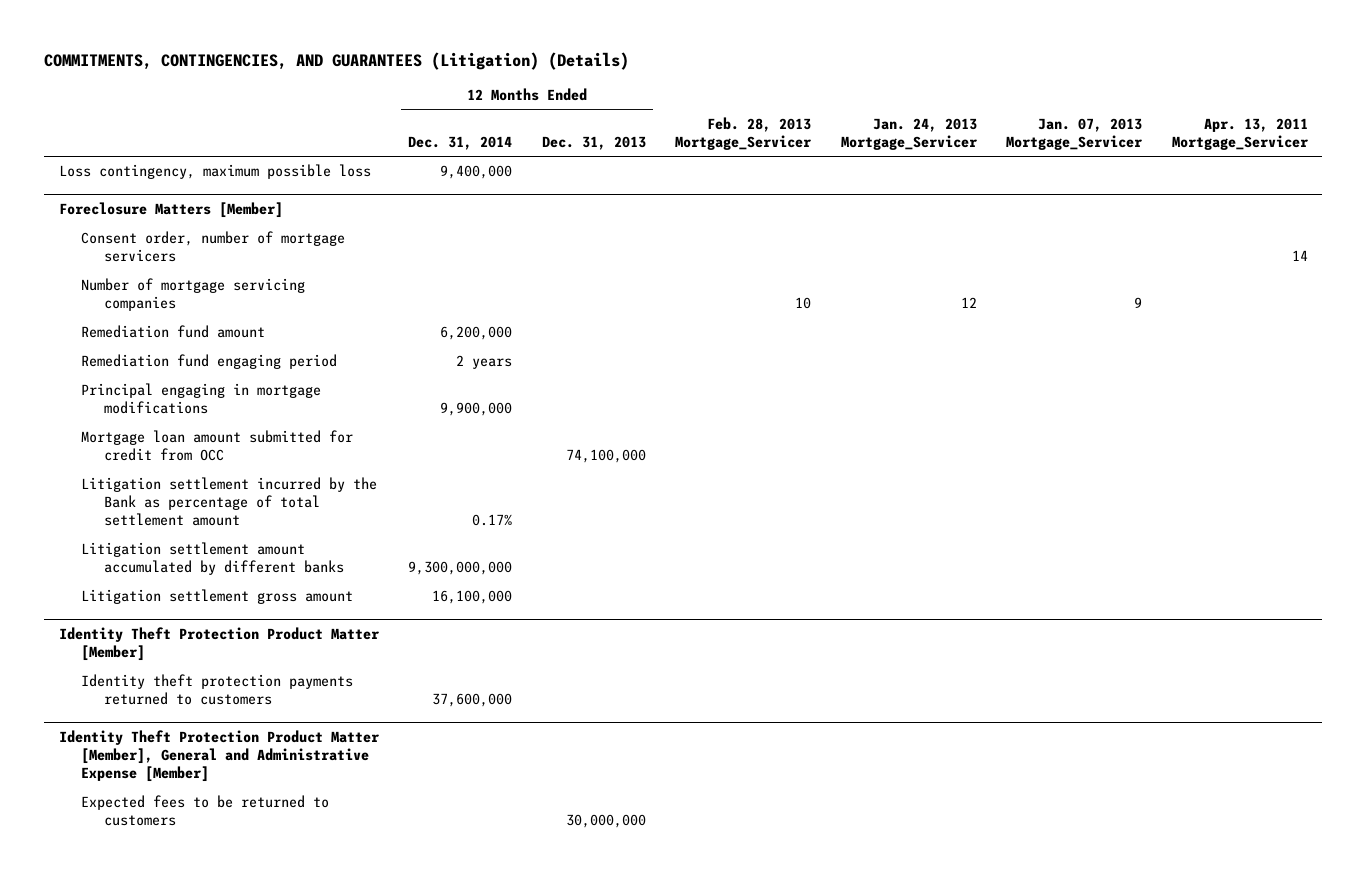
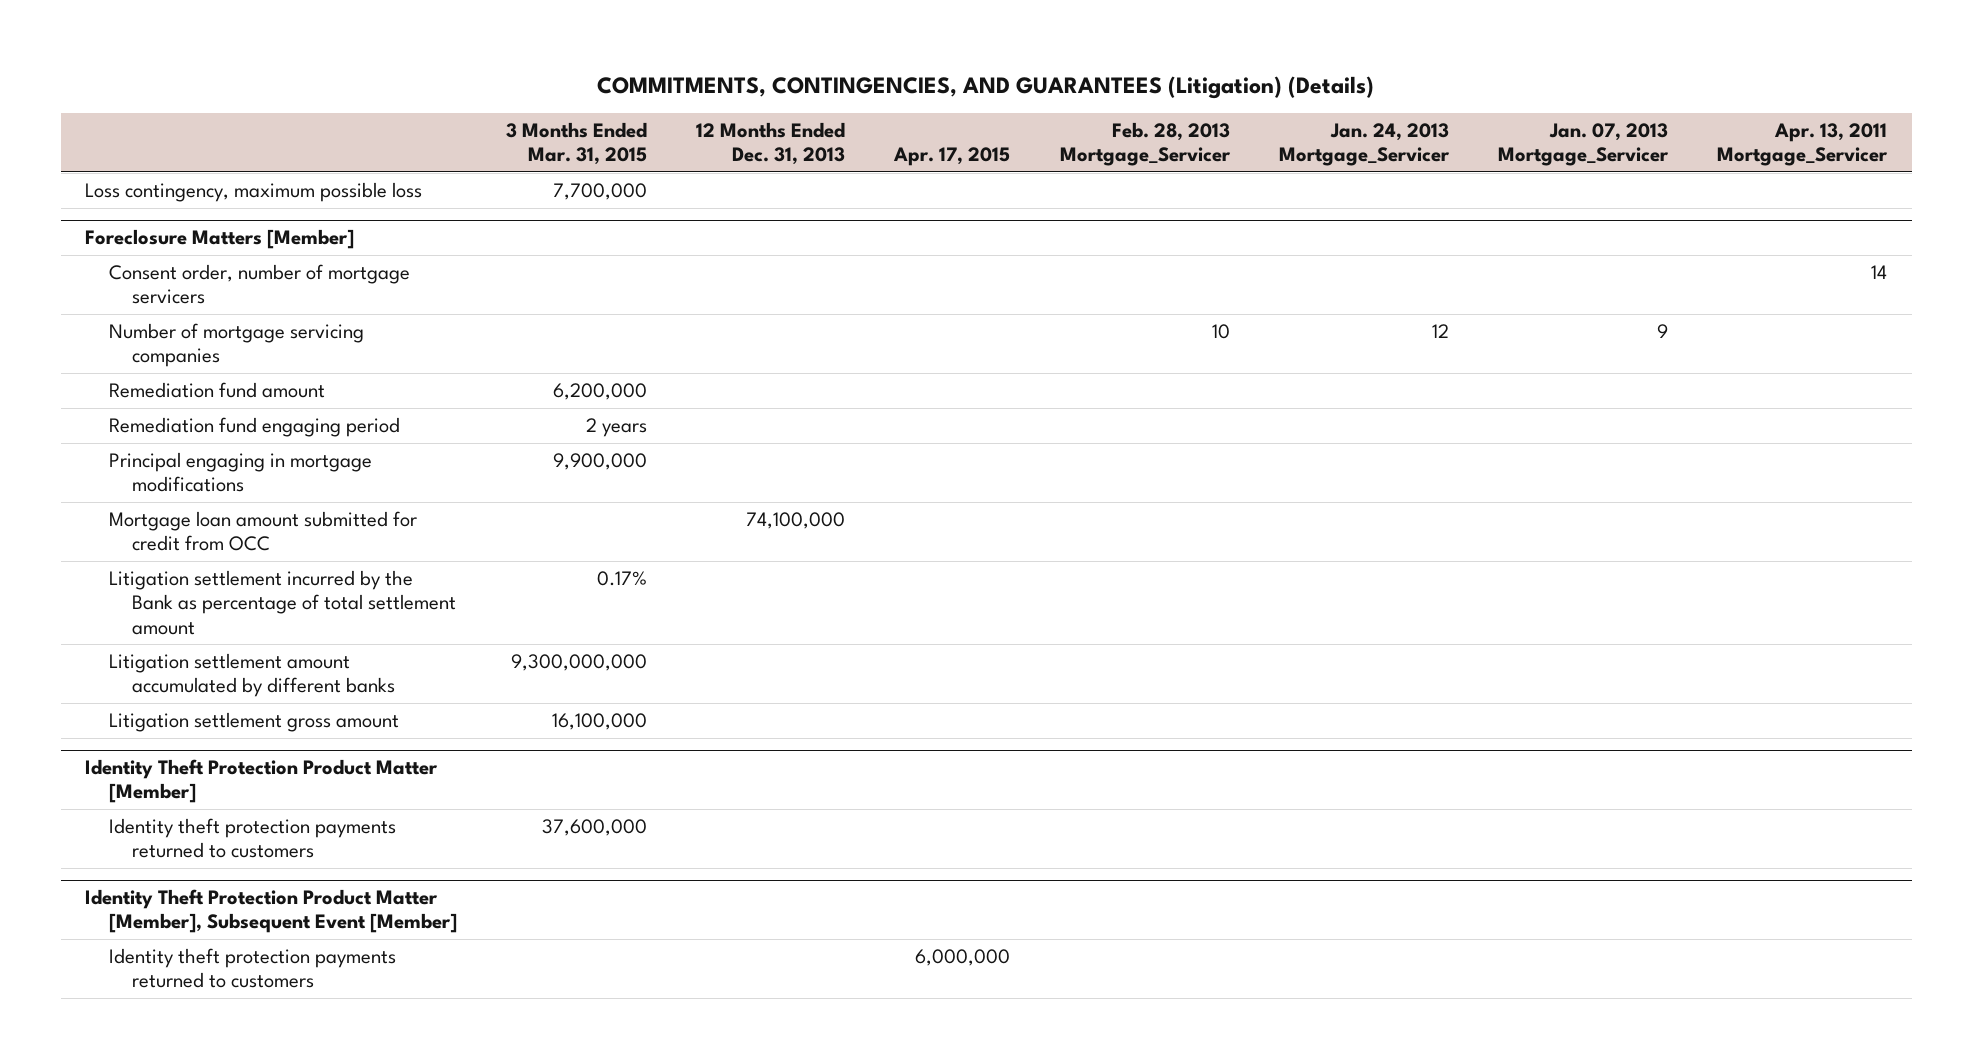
[408,136,513,151] Dec. 31, 2014 -> none
none -> [505,122,647,166] 3 Months Ended Mar. 31, 2015
none -> [893,147,1011,167] Apr. 17, 2015
[58,730,380,783] Identity Theft Protection Product Matter [Member], General and Administrative Expense [Member] -> none
[81,795,330,827] Expected fees to be returned to customers -> none
none -> [85,889,457,934] Identity Theft Protection Product Matter [Member], Subsequent Event [Member]
none -> [108,948,396,989] Identity theft protection payments returned to customers

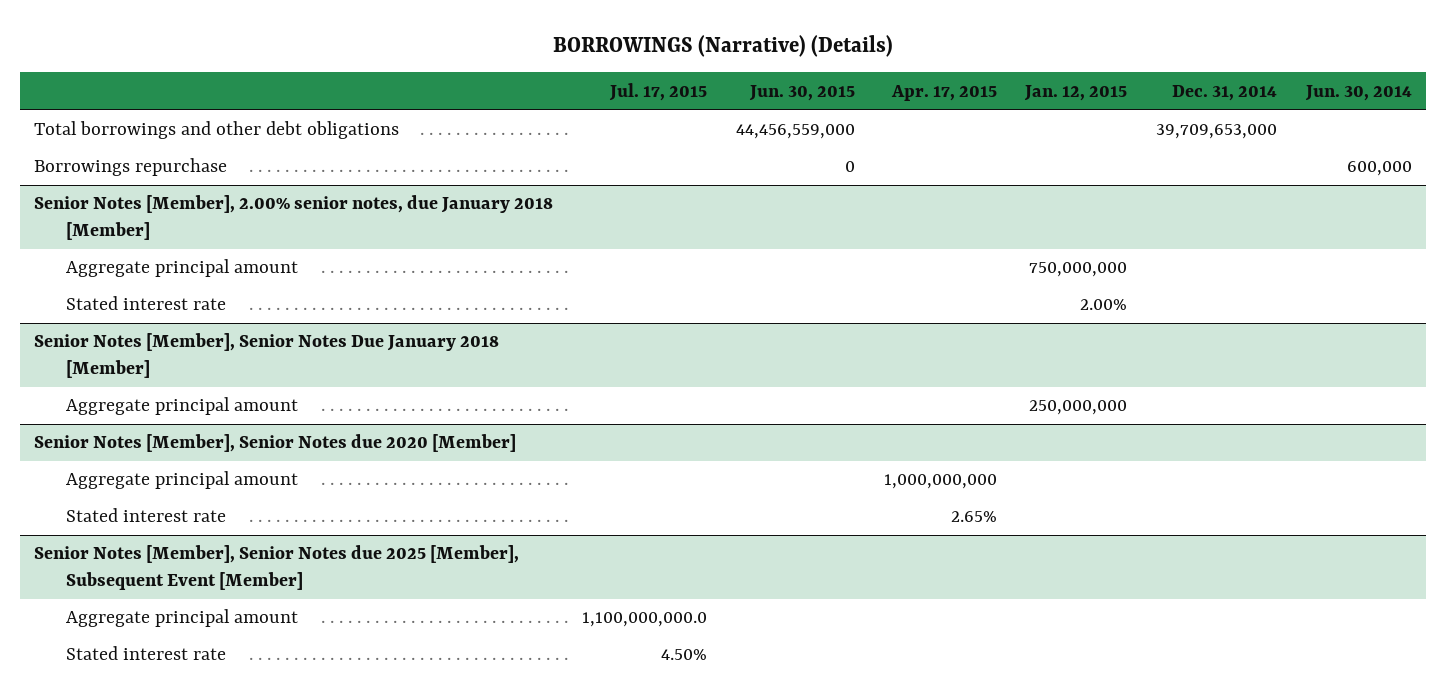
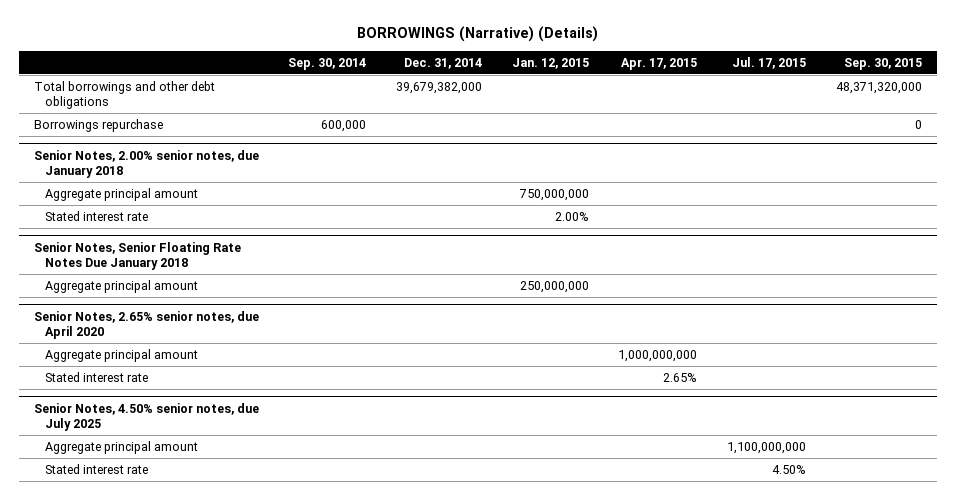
[748,84,855,101] Jun. 30, 2015 -> none
[1304,84,1412,101] Jun. 30, 2014 -> none
none -> [288,57,367,70] Sep. 30, 2014
none -> [843,57,922,70] Sep. 30, 2015
[1156,124,1278,140] 39,709,653,000 -> [396,81,483,94] 39,679,382,000
[34,195,554,240] Senior Notes [Member], 2.00% senior notes, due January 2018 [Member] -> [33,149,259,179] Senior Notes, 2.00% senior notes, due January 2018
[34,333,500,378] Senior Notes [Member], Senior Notes Due January 2018 [Member] -> [33,241,241,271] Senior Notes, Senior Floating Rate Notes Due January 2018
[34,434,517,453] Senior Notes [Member], Senior Notes due 2020 [Member] -> [33,310,259,340] Senior Notes, 2.65% senior notes, due April 2020
[34,545,520,590] Senior Notes [Member], Senior Notes due 2025 [Member], Subsequent Event [Member] -> [33,402,259,432] Senior Notes, 4.50% senior notes, due July 2025
[582,612,708,628] 1,100,000,000.0 -> [727,441,807,454] 1,100,000,000

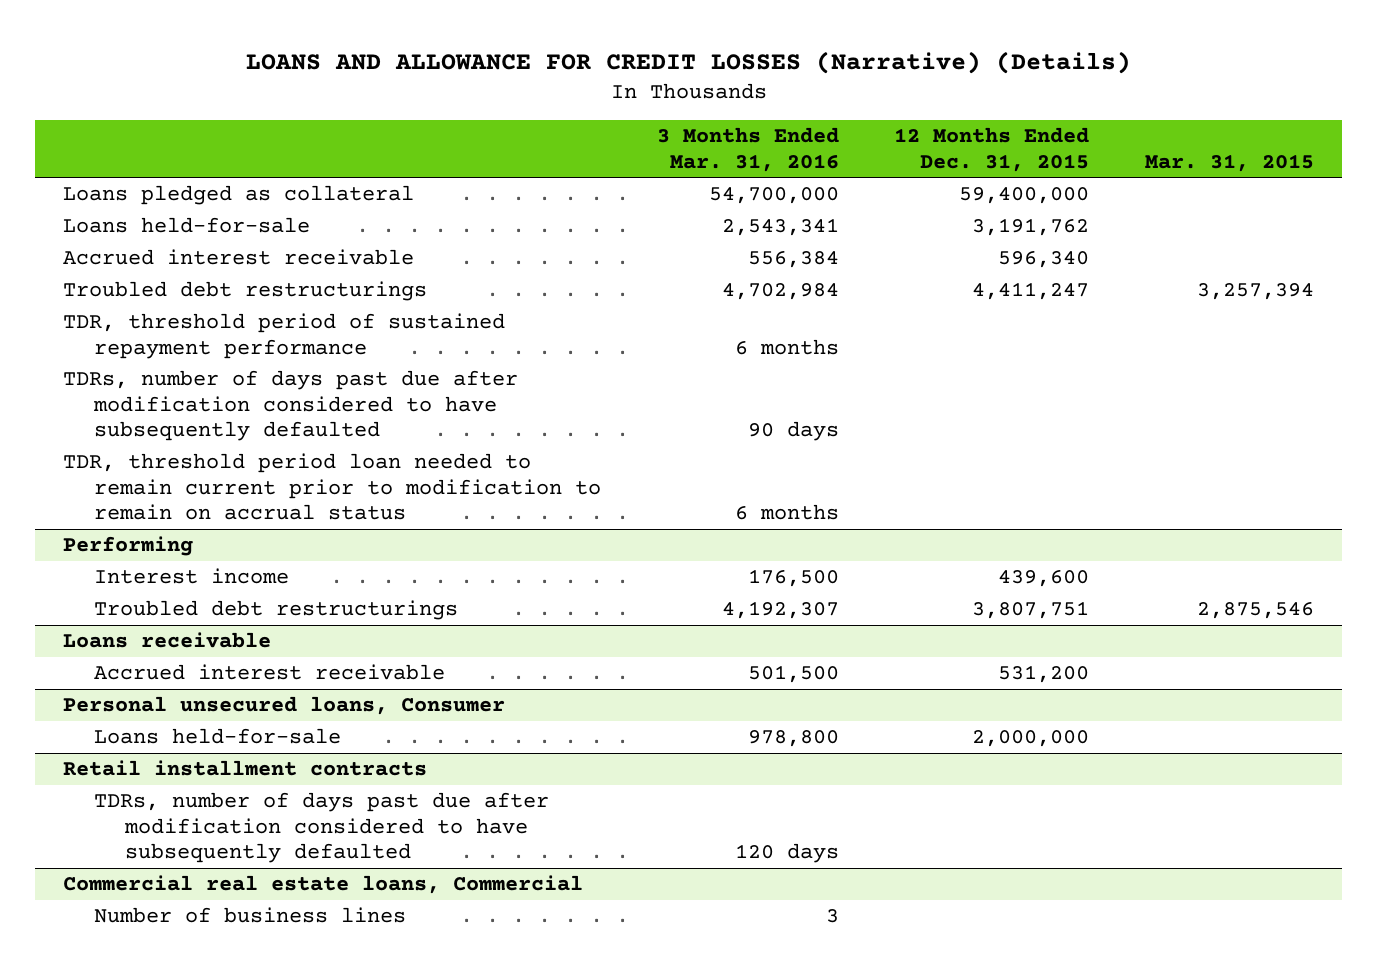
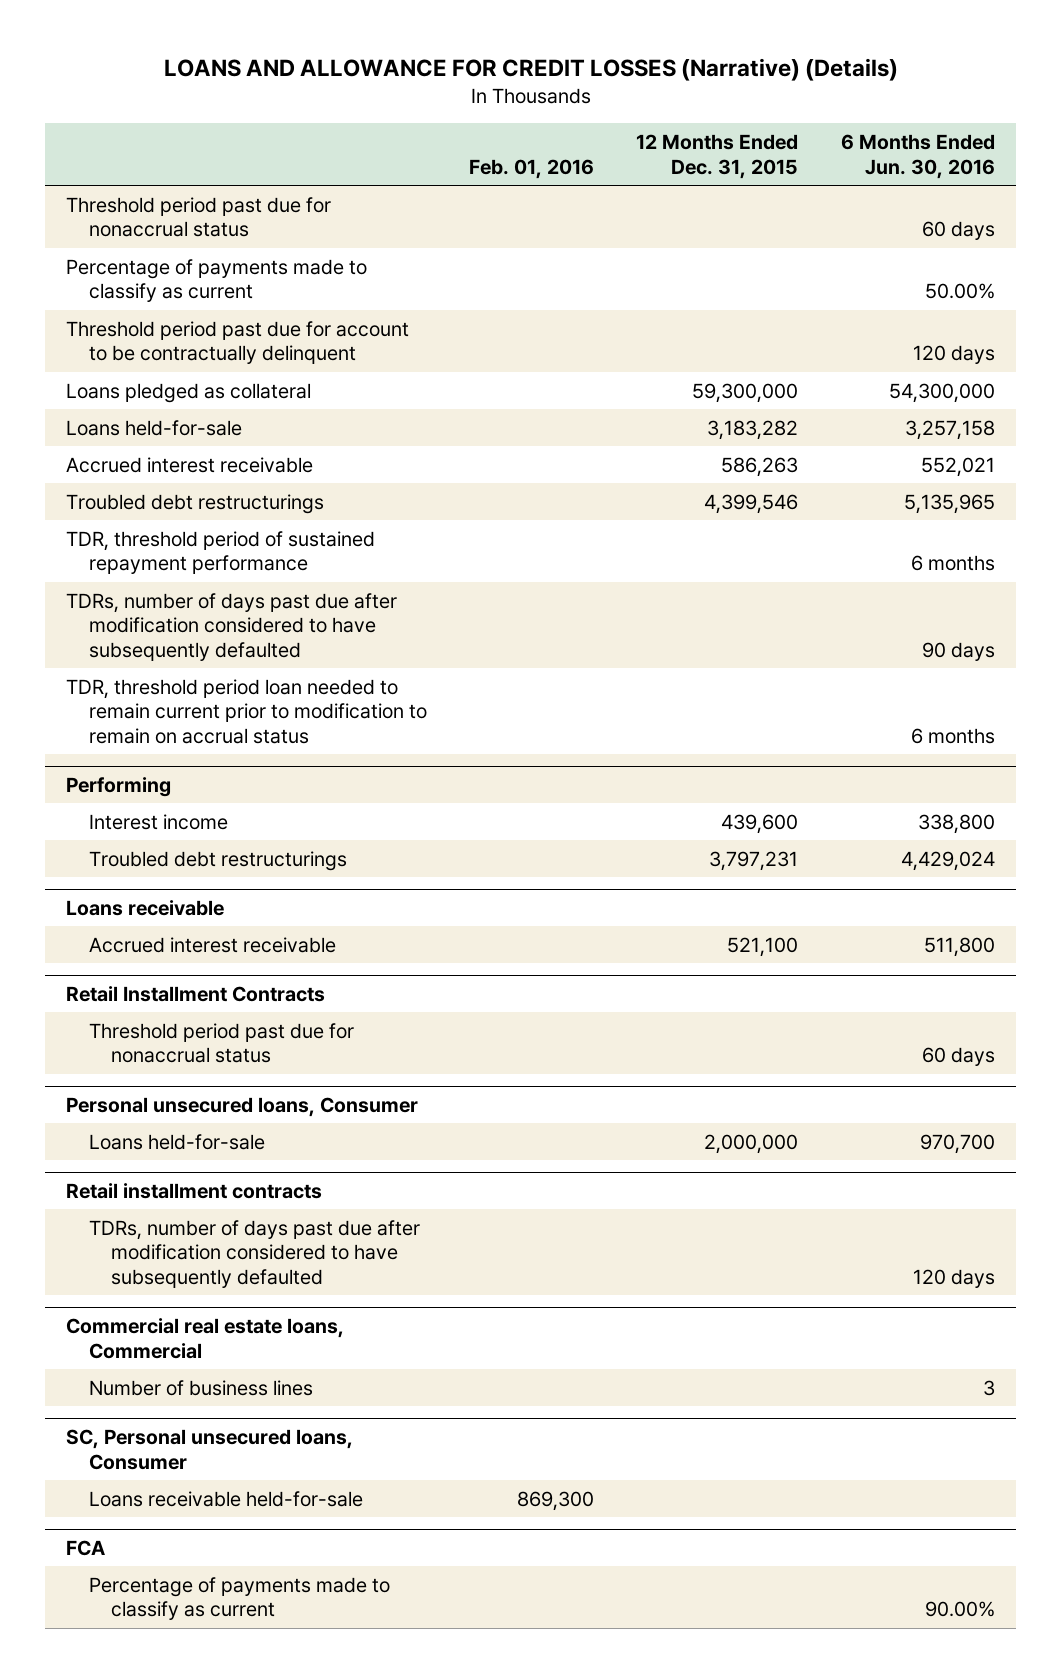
[656,127,839,172] 3 Months Ended Mar. 31, 2016 -> none
[1145,153,1315,172] Mar. 31, 2015 -> none
none -> [469,158,595,179] Feb. 01, 2016
none -> [840,133,995,179] 6 Months Ended Jun. 30, 2016
none -> [66,196,332,238] Threshold period past due for nonaccrual status
none -> [66,258,368,303] Percentage of payments made to classify as current
none -> [66,320,410,365] Threshold period past due for account to be contractually delinquent
[959,187,1090,205] 59,400,000 -> [692,382,799,403] 59,300,000
[972,218,1090,237] 3,191,762 -> [707,419,799,440] 3,183,282
[998,251,1090,269] 596,340 -> [721,456,799,477] 586,263
[972,282,1090,301] 4,411,247 -> [704,493,799,514] 4,399,546
[972,601,1090,620] 3,807,751 -> [709,850,799,871] 3,797,231
[998,665,1090,684] 531,200 -> [727,936,799,957] 521,100
none -> [66,985,326,1002] Retail Installment Contracts
none -> [88,1022,354,1064] Threshold period past due for nonaccrual status
none -> [66,1428,354,1470] SC, Personal unsecured loans, Consumer
none -> [88,1490,363,1507] Loans receivable held-for-sale
none -> [66,1539,106,1556] FCA
none -> [88,1576,390,1621] Percentage of payments made to classify as current

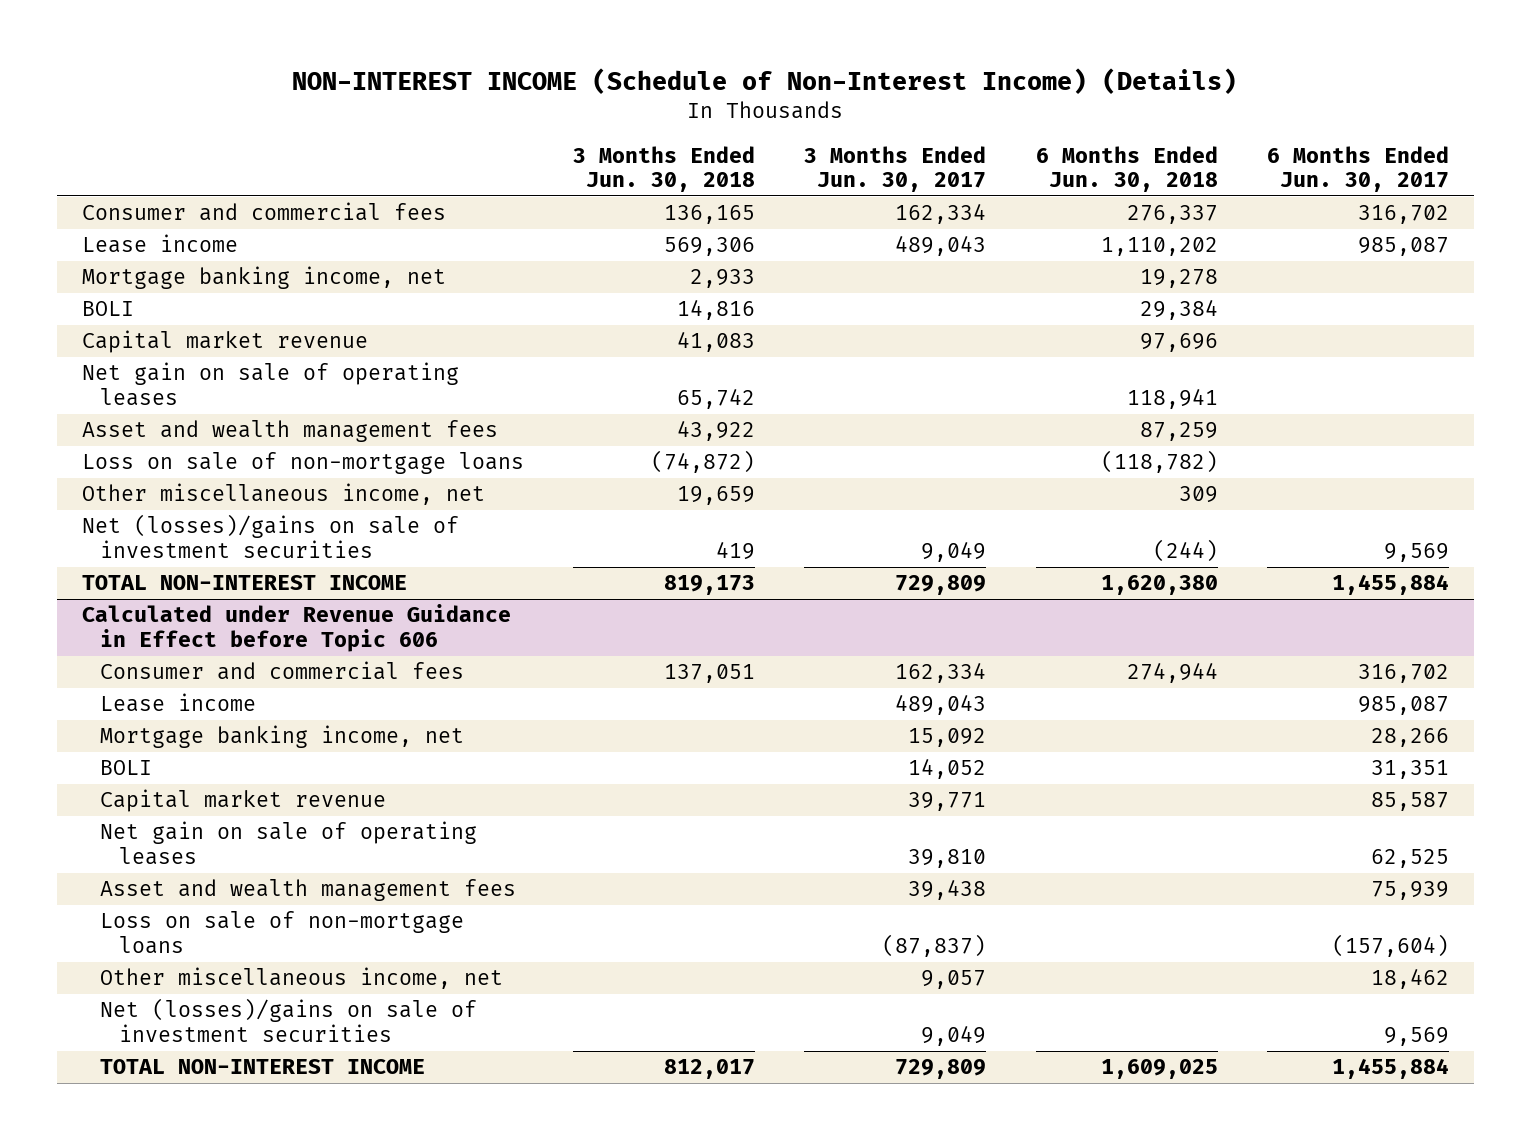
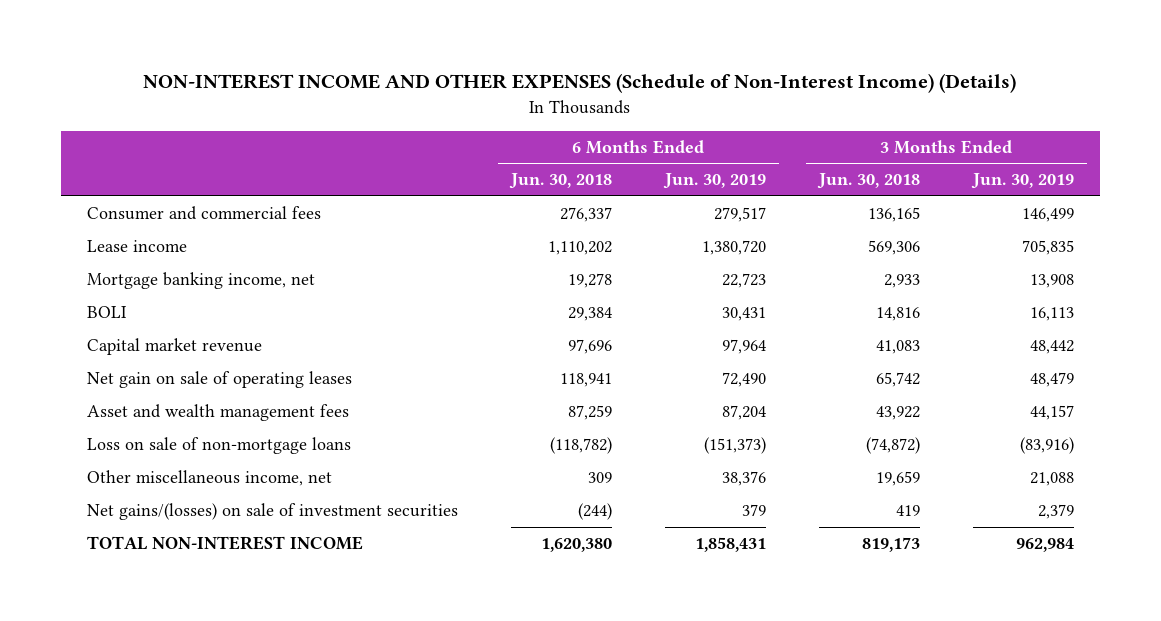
[292,67,1238,94] NON-INTEREST INCOME (Schedule of Non-Interest Income) (Details) -> [143,73,1017,94] NON-INTEREST INCOME AND OTHER EXPENSES (Schedule of Non-Interest Income) (Details)
[804,145,987,193] 3 Months Ended Jun. 30, 2017 -> none
[1267,145,1450,193] 6 Months Ended Jun. 30, 2017 -> none
none -> [662,173,766,190] Jun. 30, 2019
none -> [970,173,1074,190] Jun. 30, 2019
[81,514,459,558] Net (losses)/gains on sale of investment securities -> [86,503,458,521] Net gains/(losses) on sale of investment securities
[81,604,511,652] Calculated under Revenue Guidance in Effect before Topic 606 -> none
[100,661,465,681] Consumer and commercial fees -> none
[100,693,257,713] Lease income -> none
[100,725,465,749] Mortgage banking income, net -> none
[100,760,153,776] BOLI -> none
[100,789,387,813] Capital market revenue -> none
[100,821,478,865] Net gain on sale of operating leases -> none
[100,879,517,902] Asset and wealth management fees -> none
[100,911,465,954] Loss on sale of non-mortgage loans -> none
[100,967,504,990] Other miscellaneous income, net -> none
[100,998,478,1042] Net (losses)/gains on sale of investment securities -> none
[100,1059,426,1075] TOTAL NON-INTEREST INCOME -> none

